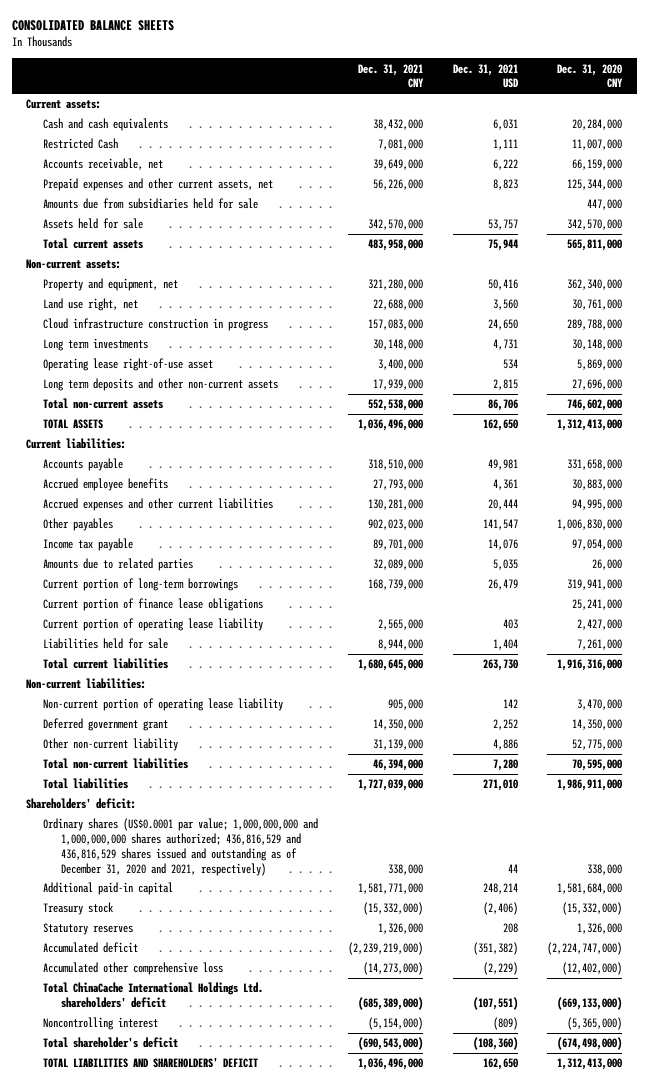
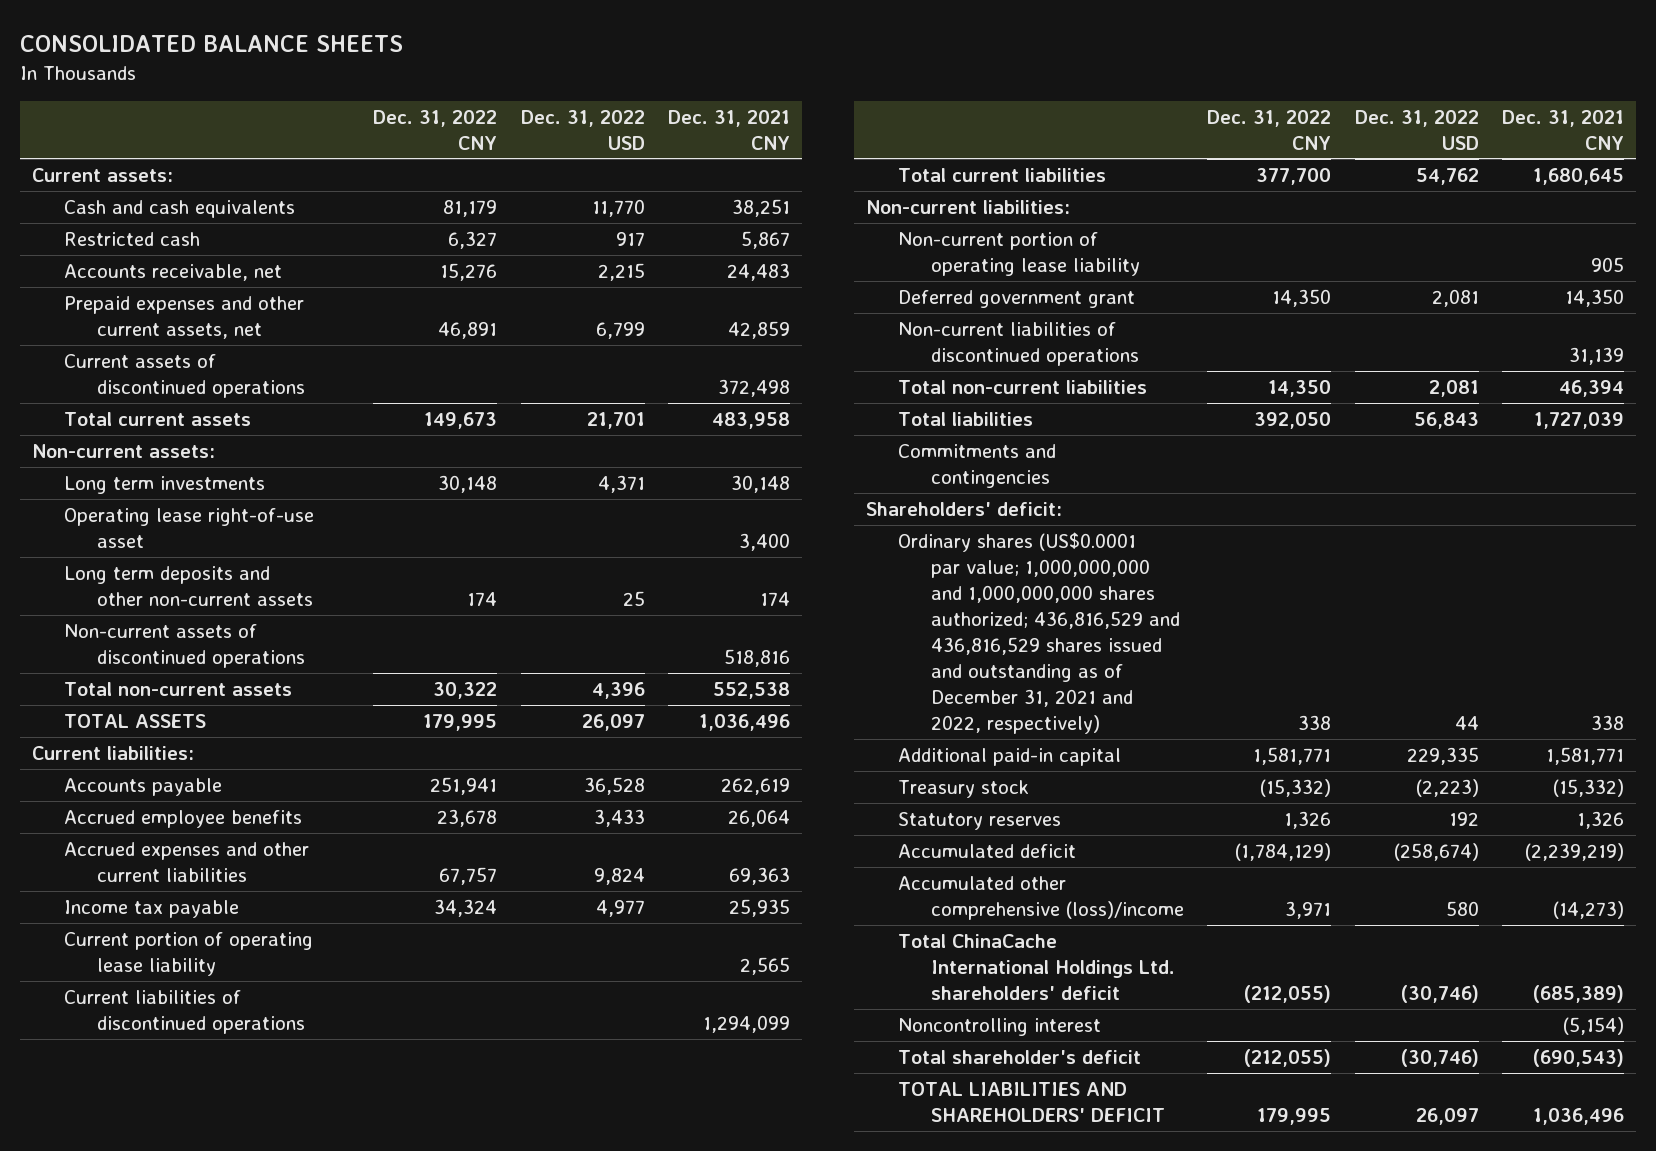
[452,63,519,89] Dec. 31, 2021 USD -> none
[557,63,624,89] Dec. 31, 2020 CNY -> none
none -> [373,109,498,150] Dec. 31, 2022 CNY
none -> [520,109,645,150] Dec. 31, 2022 USD
[43,198,259,210] Amounts due from subsidiaries held for sale -> none
[43,218,144,230] Assets held for sale -> none
[373,119,424,131] 38,432,000 -> [732,198,791,217] 38,251
[43,138,119,150] Restricted Cash -> [64,231,201,246] Restricted cash
[378,139,424,151] 7,081,000 -> [741,230,791,249] 5,867
[373,159,424,171] 39,649,000 -> [727,262,791,281] 24,483
[373,179,424,191] 56,226,000 -> [728,320,791,339] 42,859
none -> [64,353,305,398] Current assets of discontinued operations
[368,239,424,252] 483,958,000 -> [712,411,791,429] 483,958
[43,278,179,292] Property and equipment, net -> none
[43,298,139,312] Land use right, net -> none
[43,318,269,332] Cloud infrastructure construction in progress -> none
[373,339,424,351] 30,148,000 -> [731,474,791,493] 30,148
[378,359,424,371] 3,400,000 -> [739,532,791,551] 3,400
[373,379,424,391] 17,939,000 -> [760,591,791,606] 174
none -> [64,623,305,668] Non-current assets of discontinued operations
[368,399,424,412] 552,538,000 -> [713,681,791,699] 552,538
[358,419,424,432] 1,036,496,000 -> [699,713,791,731] 1,036,496
[43,518,114,532] Other payables -> none
[43,558,194,572] Amounts due to related parties -> none
[43,578,239,592] Current portion of long-term borrowings -> none
[43,598,264,612] Current portion of finance lease obligations -> none
[43,638,169,650] Liabilities held for sale -> none
[368,459,424,471] 318,510,000 -> [721,777,791,795] 262,619
[373,479,424,491] 27,793,000 -> [728,808,791,827] 26,064
[368,499,424,511] 130,281,000 -> [729,866,791,885] 69,363
[373,539,424,551] 89,701,000 -> [729,898,791,917] 25,935
[378,619,424,631] 2,565,000 -> [740,956,791,975] 2,565
none -> [64,989,305,1034] Current liabilities of discontinued operations
[358,659,424,672] 1,680,645,000 -> [1533,167,1625,185] 1,680,645
[43,738,179,752] Other non-current liability -> none
[388,699,424,711] 905,000 -> [1591,256,1625,272] 905
[373,719,424,731] 14,350,000 -> [1565,288,1625,307] 14,350
none -> [898,321,1139,366] Non-current liabilities of discontinued operations
[373,759,424,772] 46,394,000 -> [1559,379,1625,397] 46,394
[358,779,424,792] 1,727,039,000 -> [1534,411,1625,429] 1,727,039
none -> [898,443,1057,488] Commitments and contingencies
[43,818,319,876] Ordinary shares (US$0.0001 par value; 1,000,000,000 and 1,000,000,000 shares authorized; 436,816,529 and 436,816,529 shares issued and outstanding as of December 31, 2020 and 2021, respectively) -> [898,531,1180,735] Ordinary shares (US$0.0001 par value; 1,000,000,000 and 1,000,000,000 shares authorized; 436,816,529 and 436,816,529 shares issued and outstanding as of December 31, 2021 and 2022, respectively)
[388,863,424,875] 338,000 -> [1591,715,1625,731] 338
[358,883,424,895] 1,581,771,000 -> [1546,746,1625,765] 1,581,771
[363,902,424,916] (15,332,000) -> [1553,778,1625,797] (15,332)
[378,923,424,935] 1,326,000 -> [1577,810,1625,829] 1,326
[348,942,424,956] (2,239,219,000) -> [1525,842,1625,861] (2,239,219)
[43,962,224,976] Accumulated other comprehensive loss -> [898,875,1184,920] Accumulated other comprehensive (loss)/income
[363,962,424,976] (14,273,000) -> [1553,900,1625,919] (14,273)
[358,997,424,1011] (685,389,000) -> [1533,984,1625,1003] (685,389)
[368,1017,424,1031] (5,154,000) -> [1563,1016,1625,1035] (5,154)
[358,1037,424,1051] (690,543,000) -> [1533,1048,1625,1067] (690,543)
[358,1058,424,1071] 1,036,496,000 -> [1533,1107,1625,1125] 1,036,496

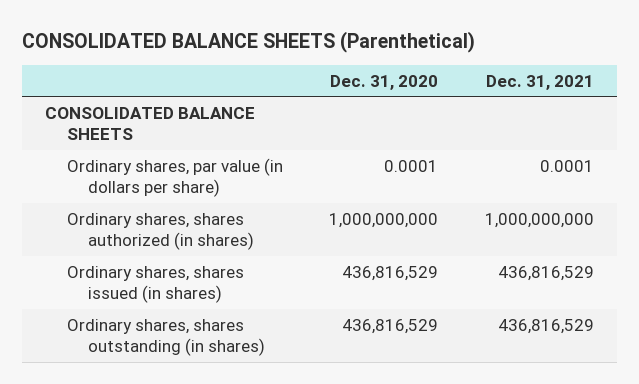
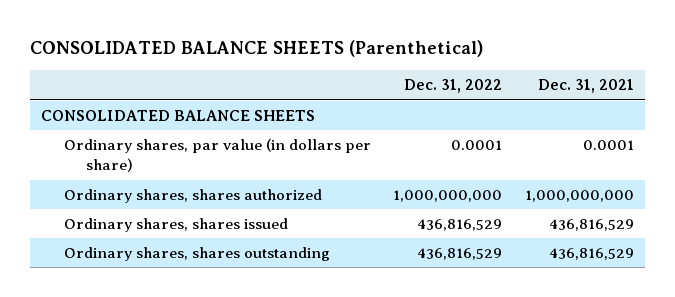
[330,74,439,90] Dec. 31, 2020 -> none
none -> [404,79,503,94] Dec. 31, 2022
[66,212,254,251] Ordinary shares, shares authorized (in shares) -> [63,189,322,204] Ordinary shares, shares authorized
[66,265,244,304] Ordinary shares, shares issued (in shares) -> [63,218,288,233] Ordinary shares, shares issued
[66,318,265,357] Ordinary shares, shares outstanding (in shares) -> [63,247,330,262] Ordinary shares, shares outstanding

